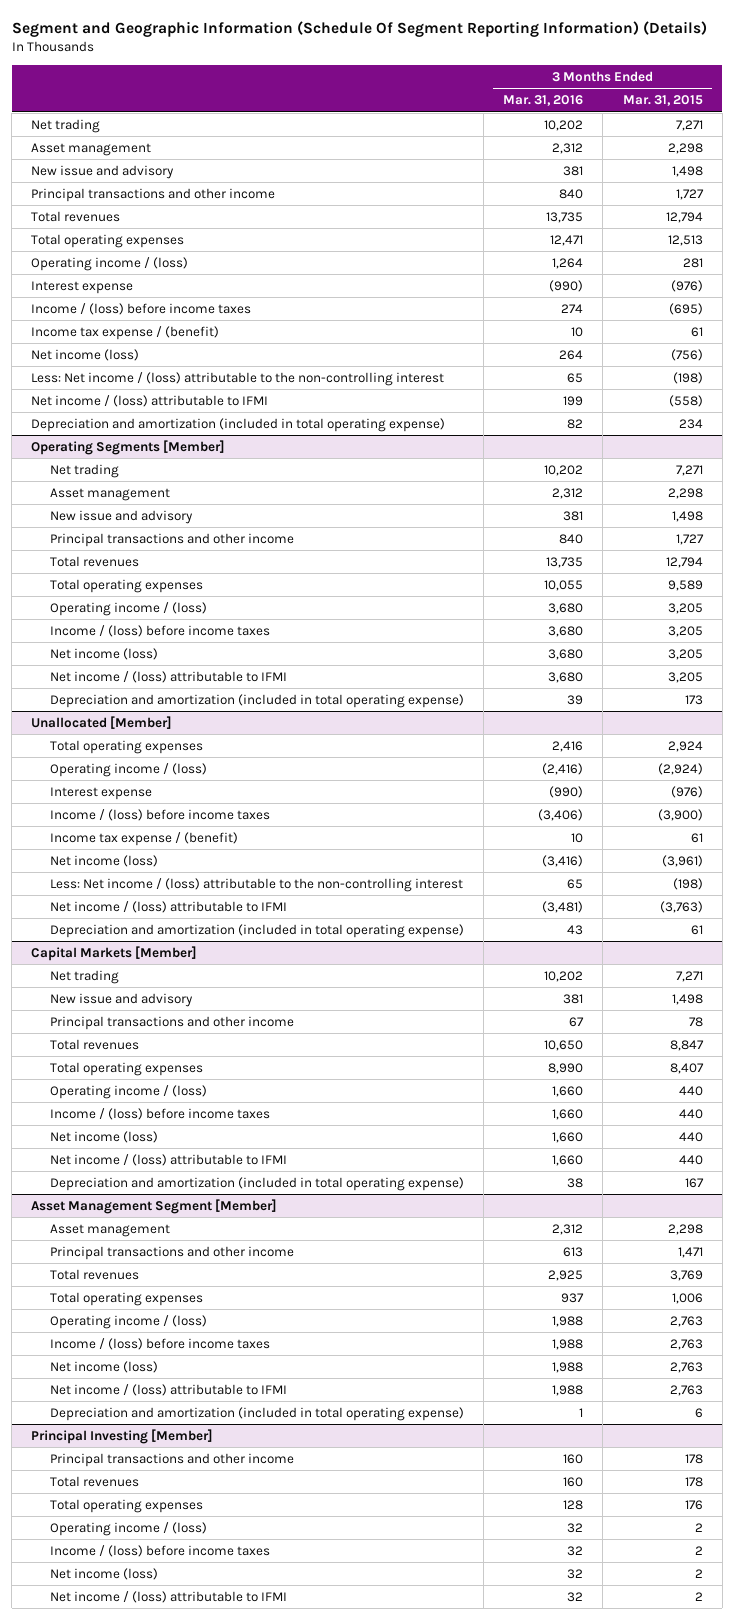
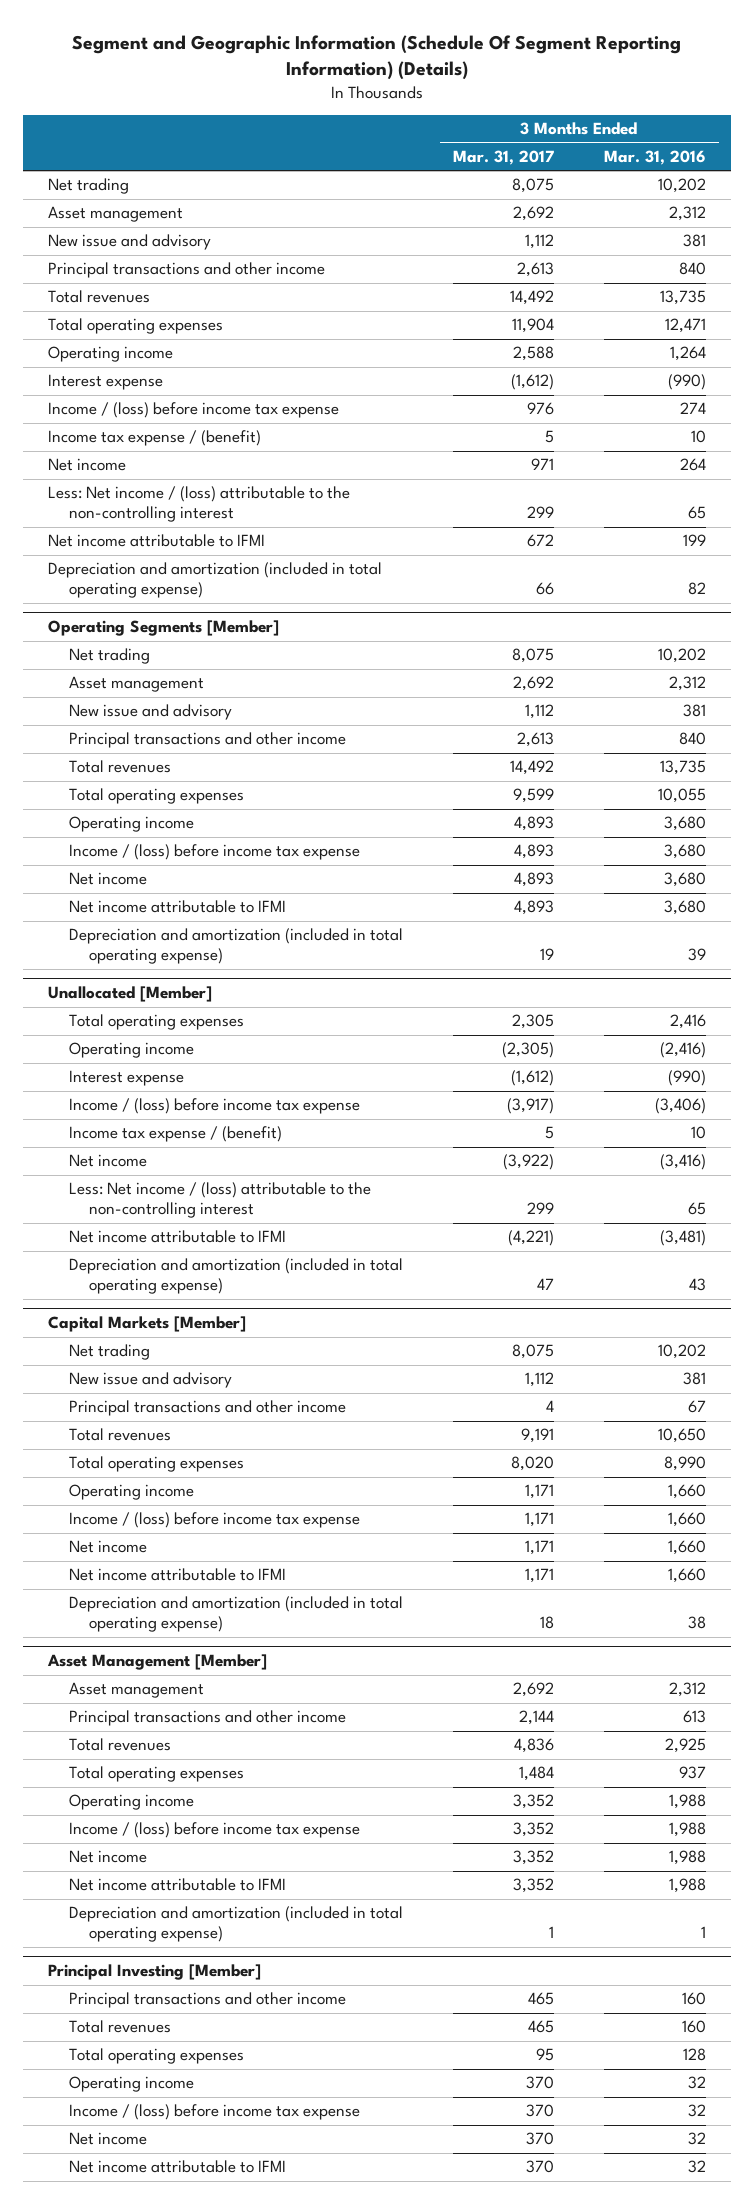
[622,95,703,107] Mar. 31, 2015 -> none
none -> [452,149,554,165] Mar. 31, 2017
[31,256,189,271] Operating income / (loss) -> [48,346,174,363] Operating income
[31,302,252,315] Income / (loss) before income taxes -> [48,402,340,419] Income / (loss) before income tax expense
[31,348,140,361] Net income (loss) -> [48,458,127,472] Net income
[31,394,269,407] Net income / (loss) attributable to IFMI -> [48,534,266,548] Net income attributable to IFMI
[49,601,207,616] Operating income / (loss) -> [68,816,194,833] Operating income
[49,624,270,637] Income / (loss) before income taxes -> [68,844,360,861] Income / (loss) before income tax expense
[49,647,158,660] Net income (loss) -> [68,872,147,886] Net income
[49,670,287,683] Net income / (loss) attributable to IFMI -> [68,900,286,914] Net income attributable to IFMI
[49,762,207,777] Operating income / (loss) -> [68,1042,194,1059] Operating income
[49,808,270,821] Income / (loss) before income taxes -> [68,1098,360,1115] Income / (loss) before income tax expense
[49,854,158,867] Net income (loss) -> [68,1154,147,1168] Net income
[49,900,287,913] Net income / (loss) attributable to IFMI -> [68,1230,286,1244] Net income attributable to IFMI
[49,1084,207,1099] Operating income / (loss) -> [68,1484,194,1501] Operating income
[49,1107,270,1120] Income / (loss) before income taxes -> [68,1512,360,1529] Income / (loss) before income tax expense
[49,1130,158,1143] Net income (loss) -> [68,1540,147,1554] Net income
[49,1153,287,1166] Net income / (loss) attributable to IFMI -> [68,1568,286,1582] Net income attributable to IFMI
[31,1198,278,1214] Asset Management Segment [Member] -> [47,1654,268,1671] Asset Management [Member]
[49,1314,207,1329] Operating income / (loss) -> [68,1794,194,1811] Operating income
[49,1337,270,1350] Income / (loss) before income taxes -> [68,1822,360,1839] Income / (loss) before income tax expense
[49,1360,158,1373] Net income (loss) -> [68,1850,147,1864] Net income
[49,1383,287,1396] Net income / (loss) attributable to IFMI -> [68,1878,286,1892] Net income attributable to IFMI
[49,1521,207,1536] Operating income / (loss) -> [68,2076,194,2093] Operating income
[49,1544,270,1557] Income / (loss) before income taxes -> [68,2104,360,2121] Income / (loss) before income tax expense
[49,1567,158,1580] Net income (loss) -> [68,2132,147,2146] Net income
[49,1590,287,1603] Net income / (loss) attributable to IFMI -> [68,2160,286,2174] Net income attributable to IFMI

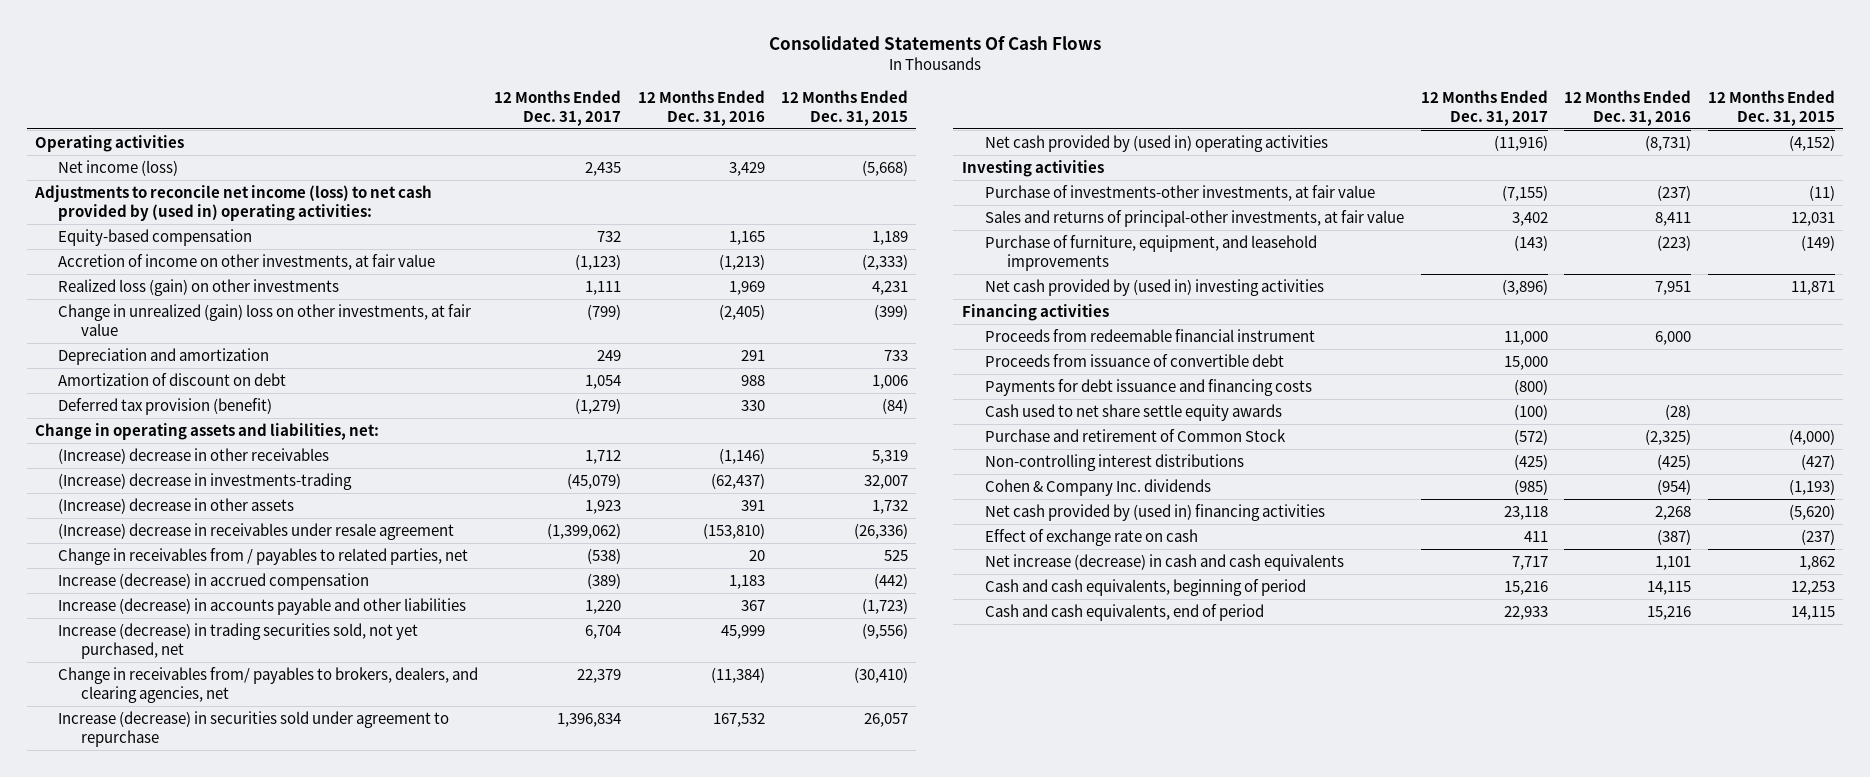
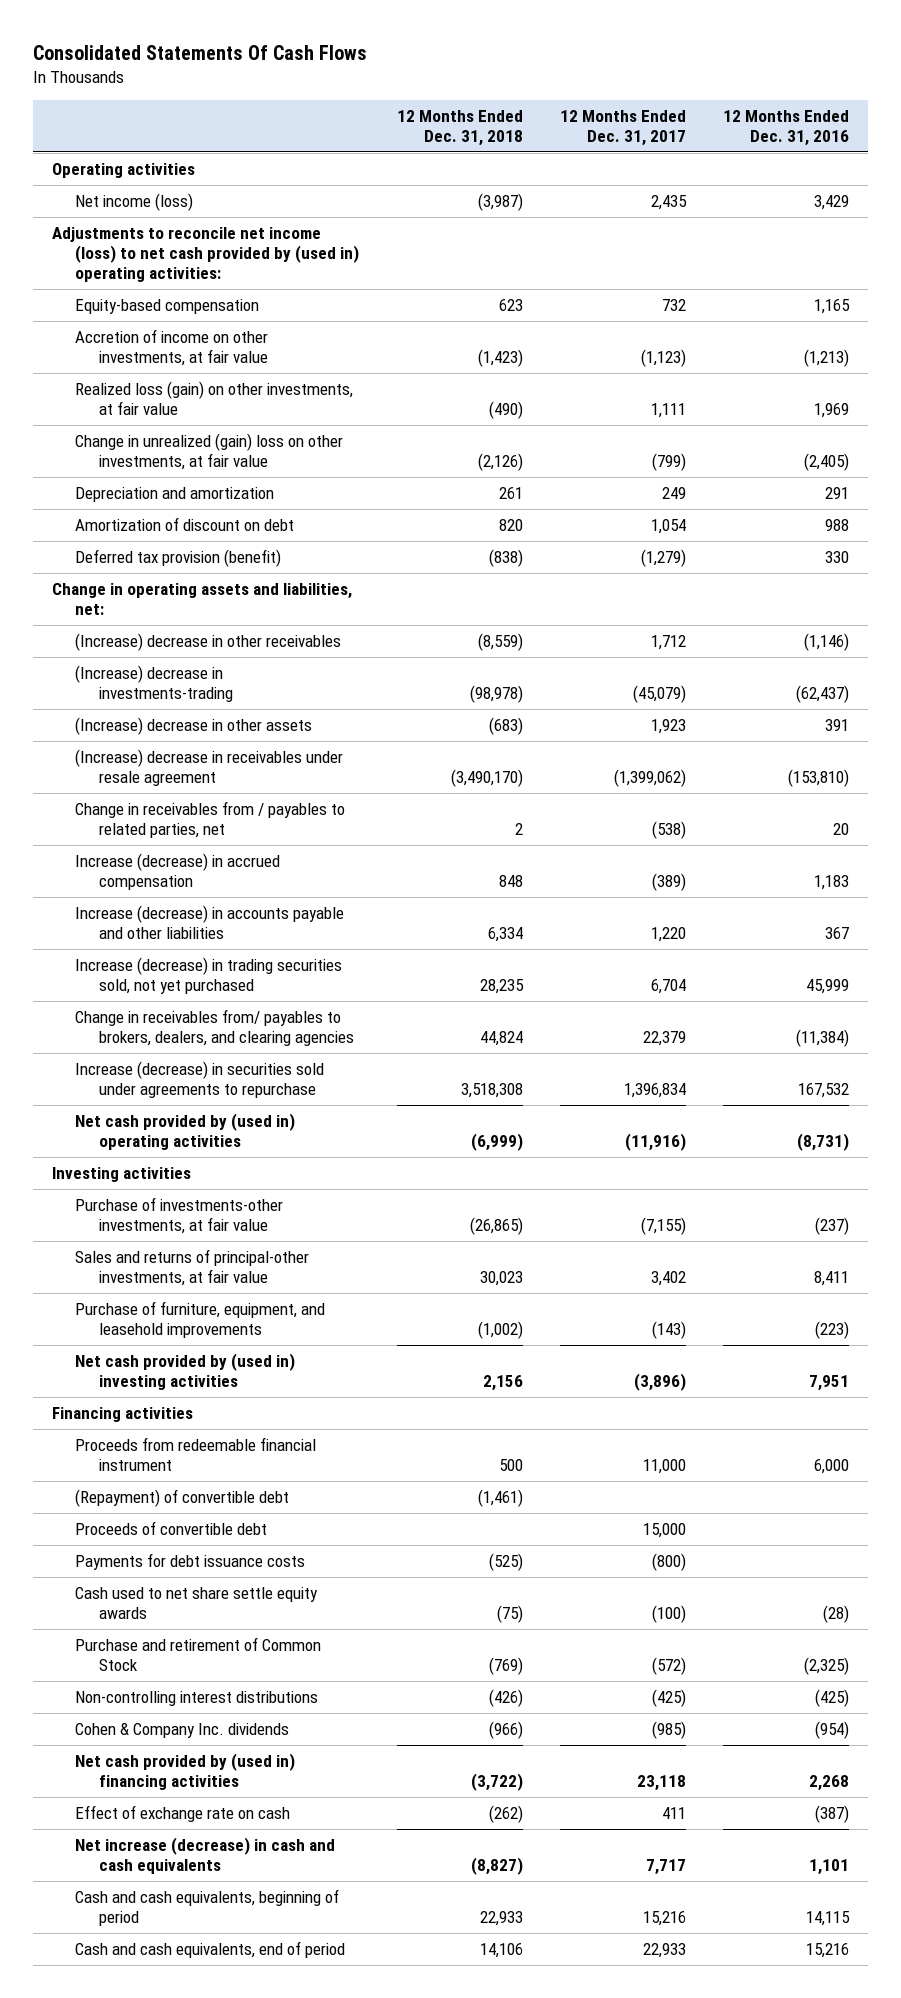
[781,89,909,126] 12 Months Ended Dec. 31, 2015 -> none
none -> [396,110,523,147] 12 Months Ended Dec. 31, 2018
[57,278,339,296] Realized loss (gain) on other investments -> [75,380,354,416] Realized loss (gain) on other investments, at fair value
[57,622,418,660] Increase (decrease) in trading securities sold, not yet purchased, net -> [75,956,343,995] Increase (decrease) in trading securities sold, not yet purchased
[57,666,478,704] Change in receivables from/ payables to brokers, dealers, and clearing agencies, net -> [75,1008,354,1047] Change in receivables from/ payables to brokers, dealers, and clearing agencies
[57,710,449,748] Increase (decrease) in securities sold under agreement to repurchase -> [75,1060,325,1099] Increase (decrease) in securities sold under agreements to repurchase
none -> [75,1488,290,1507] (Repayment) of convertible debt
[984,353,1284,367] Proceeds from issuance of convertible debt -> [75,1520,268,1535] Proceeds of convertible debt
[984,378,1312,396] Payments for debt issuance and financing costs -> [75,1552,306,1570] Payments for debt issuance costs

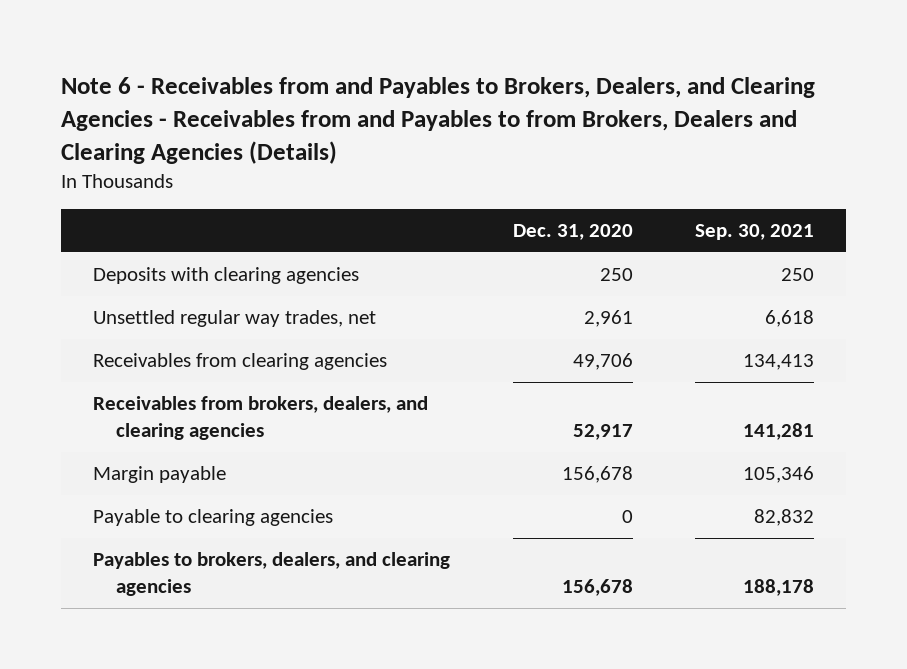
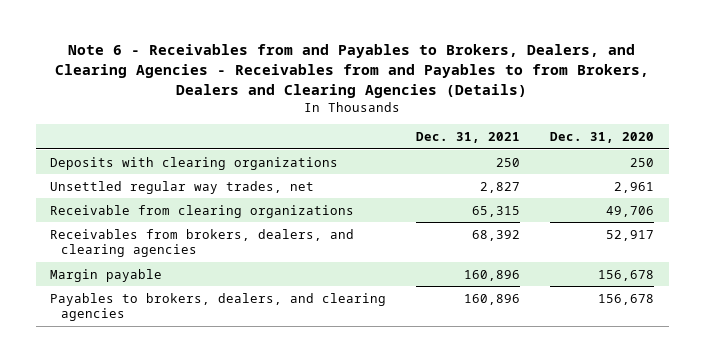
[695,224,815,241] Sep. 30, 2021 -> none
none -> [416,132,521,144] Dec. 31, 2021
[92,267,359,285] Deposits with clearing agencies -> [50,156,339,170] Deposits with clearing organizations
[92,353,387,371] Receivables from clearing agencies -> [50,204,355,218] Receivable from clearing organizations
[92,509,333,527] Payable to clearing agencies -> none

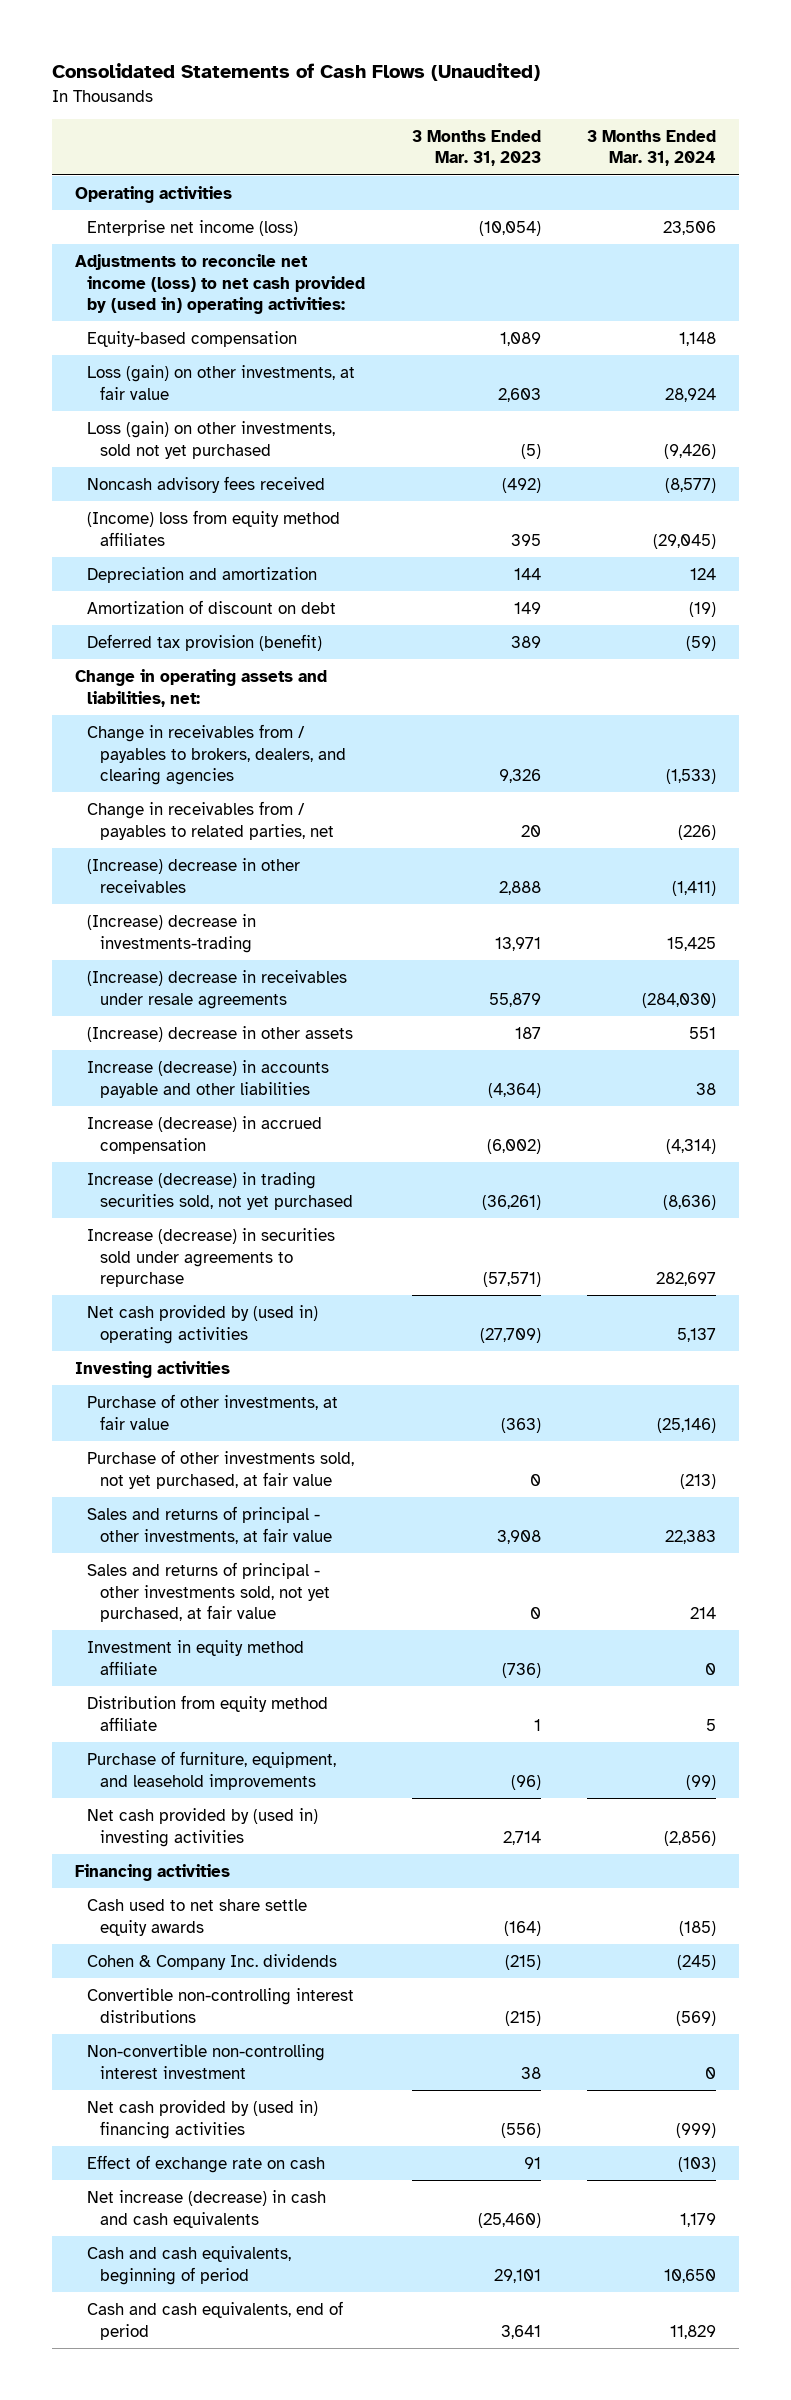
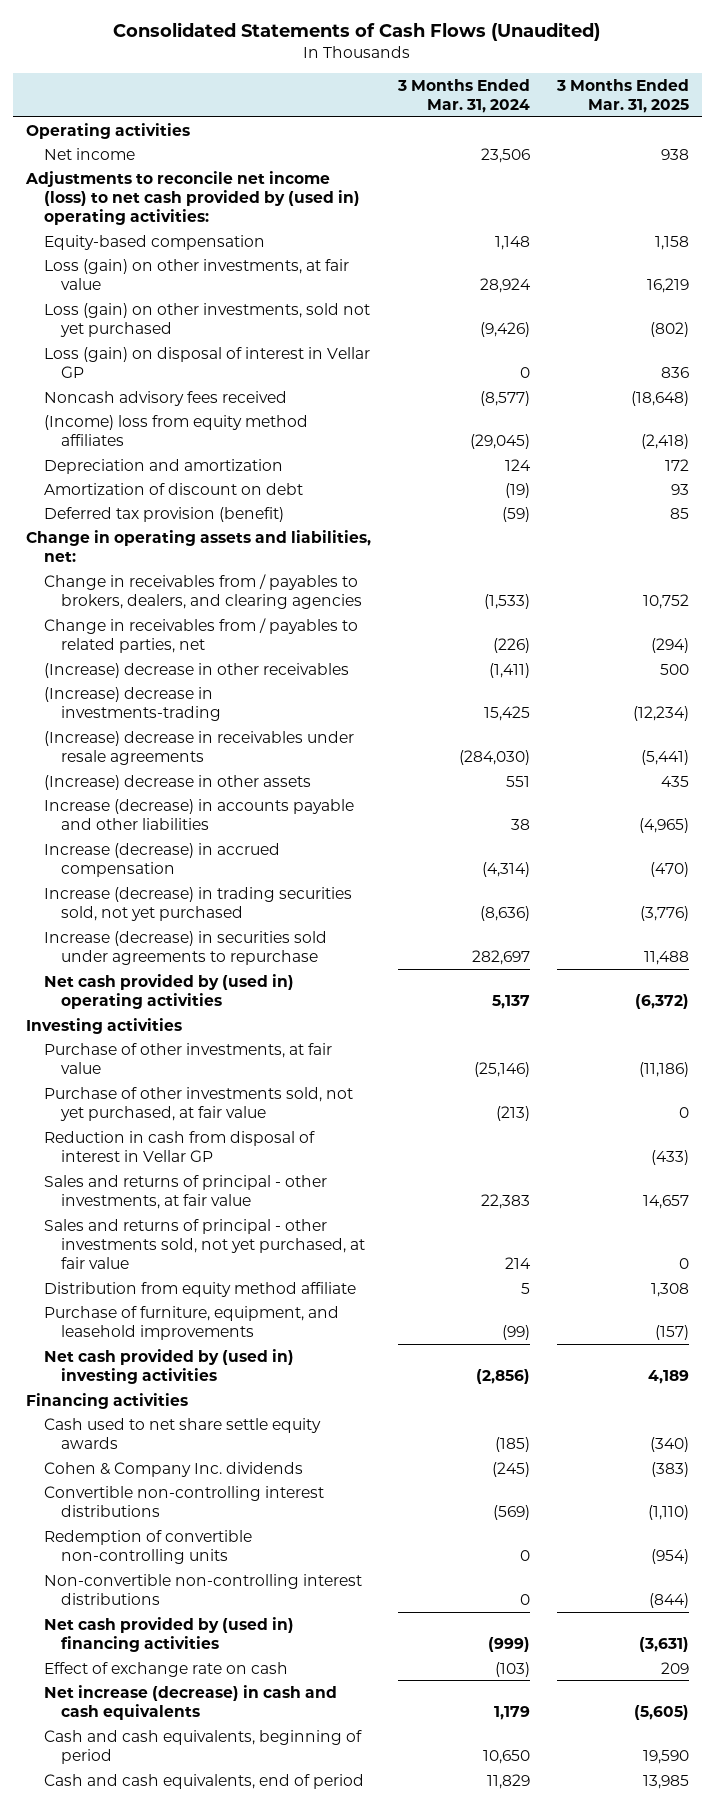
[411,129,541,167] 3 Months Ended Mar. 31, 2023 -> none
none -> [555,78,689,114] 3 Months Ended Mar. 31, 2025
[87,220,299,237] Enterprise net income (loss) -> [43,147,135,160] Net income
none -> [43,346,370,379] Loss (gain) on disposal of interest in Vellar GP
none -> [43,1130,315,1163] Reduction in cash from disposal of interest in Vellar GP
[87,1640,305,1675] Investment in equity method affiliate -> none
none -> [43,1529,252,1565] Redemption of convertible non-controlling units
[87,2044,326,2079] Non-convertible non-controlling interest investment -> [43,1573,362,1606] Non-convertible non-controlling interest distributions

